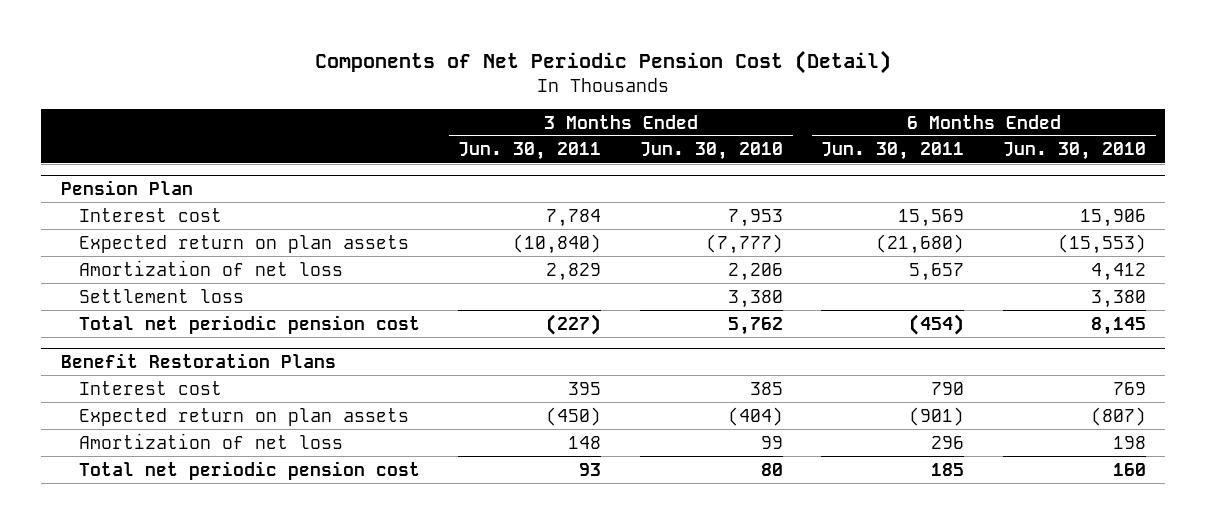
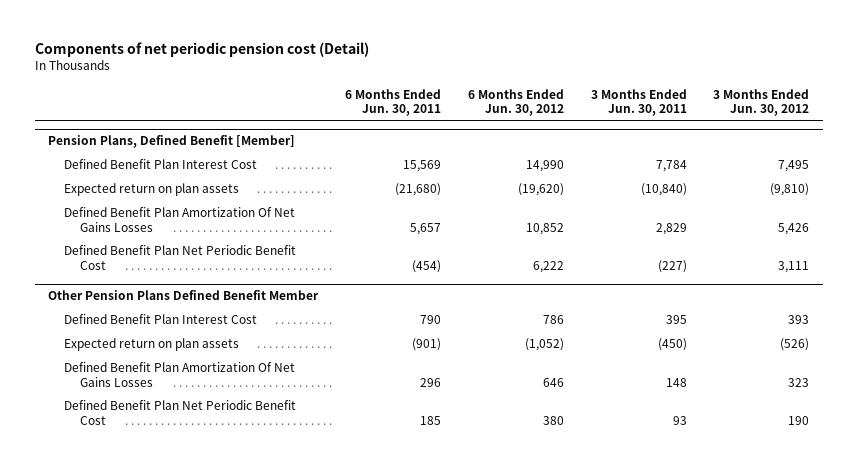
[315,50,892,75] Components of Net Periodic Pension Cost (Detail) -> [34,41,369,57] Components of net periodic pension cost (Detail)
[639,142,783,161] Jun. 30, 2010 -> none
[1003,142,1147,161] Jun. 30, 2010 -> none
none -> [467,88,564,117] 6 Months Ended Jun. 30, 2012
none -> [713,88,810,117] 3 Months Ended Jun. 30, 2012
[60,179,193,195] Pension Plan -> none
none -> [48,135,296,149] Pension Plans, Defined Benefit [Member]
[78,207,222,222] Interest cost -> [64,159,258,170] Defined Benefit Plan Interest Cost
[78,288,244,303] Settlement loss -> none
[60,352,336,368] Benefit Restoration Plans -> none
[78,259,343,276] Amortization of net loss -> [64,207,296,232] Defined Benefit Plan Amortization Of Net Gains Losses
[78,314,420,334] Total net periodic pension cost -> [64,245,297,270] Defined Benefit Plan Net Periodic Benefit Cost
none -> [48,290,320,301] Other Pension Plans Defined Benefit Member
[78,380,222,395] Interest cost -> [64,314,258,325] Defined Benefit Plan Interest Cost
[78,432,343,449] Amortization of net loss -> [64,362,296,387] Defined Benefit Plan Amortization Of Net Gains Losses
[78,460,420,480] Total net periodic pension cost -> [64,400,297,425] Defined Benefit Plan Net Periodic Benefit Cost

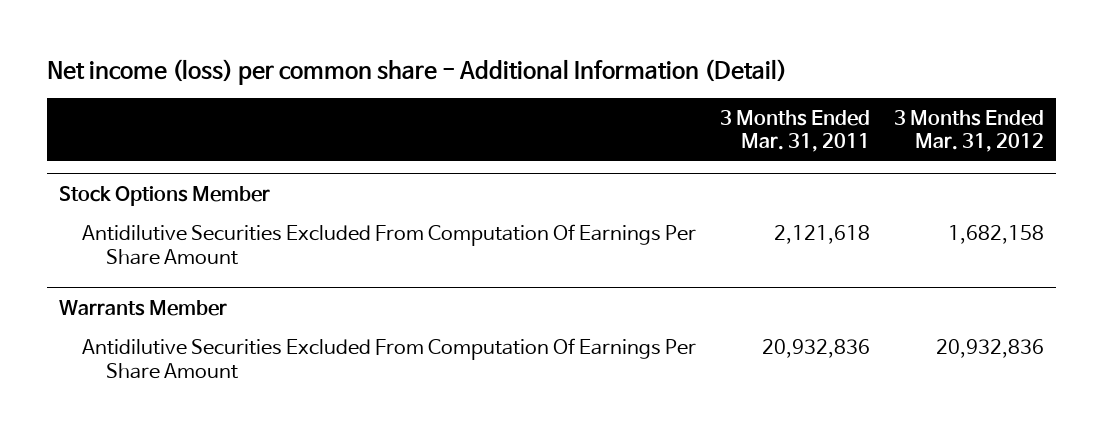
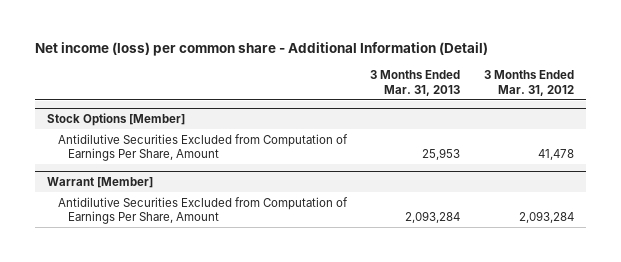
[720,109,871,153] 3 Months Ended Mar. 31, 2011 -> none
none -> [370,70,461,96] 3 Months Ended Mar. 31, 2013
[58,185,270,206] Stock Options Member -> [47,112,186,126] Stock Options [Member]
[82,223,697,265] Antidilutive Securities Excluded From Computation Of Earnings Per Share Amount -> [57,133,348,162] Antidilutive Securities Excluded from Computation of Earnings Per Share, Amount
[948,224,1045,244] 1,682,158 -> [538,149,575,161] 41,478
[58,299,227,316] Warrants Member -> [47,176,154,188] Warrant [Member]
[82,337,697,379] Antidilutive Securities Excluded From Computation Of Earnings Per Share Amount -> [57,196,348,225] Antidilutive Securities Excluded from Computation of Earnings Per Share, Amount
[936,338,1045,358] 20,932,836 -> [519,211,575,224] 2,093,284

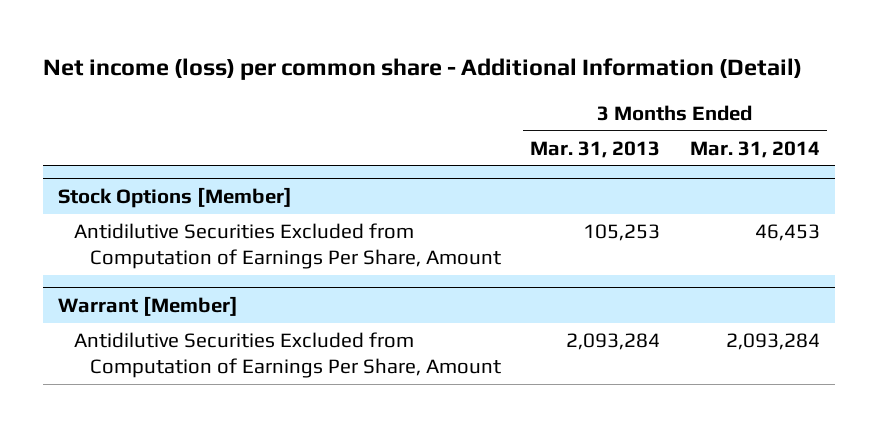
[484,70,575,96] 3 Months Ended Mar. 31, 2012 -> none
none -> [689,140,820,158] Mar. 31, 2014
[422,148,461,161] 25,953 -> [583,224,661,242] 105,253

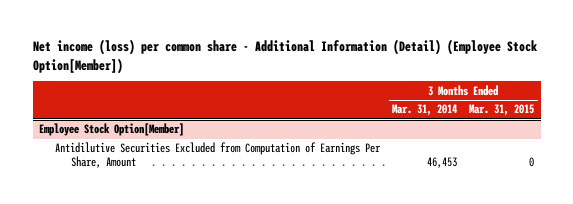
[43,58,803,81] Net income (loss) per common share - Additional Information (Detail) -> [32,39,537,74] Net income (loss) per common share - Additional Information (Detail) (Employee Stock Option[Member])
[530,140,661,158] Mar. 31, 2013 -> none
none -> [469,104,535,117] Mar. 31, 2015
[58,187,293,209] Stock Options [Member] -> [38,123,184,137] Employee Stock Option[Member]
[58,296,239,317] Warrant [Member] -> none
[73,332,501,378] Antidilutive Securities Excluded from Computation of Earnings Per Share, Amount -> none

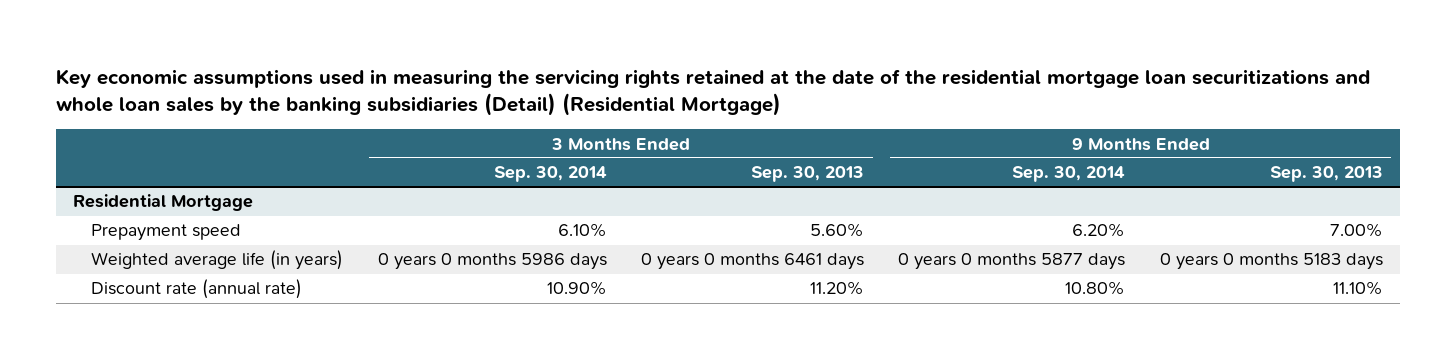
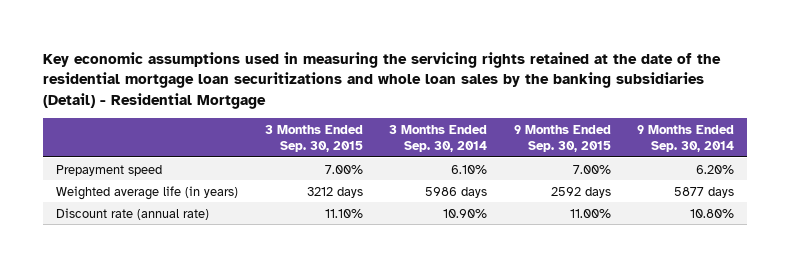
[55,68,1370,117] Key economic assumptions used in measuring the servicing rights retained at the date of the residential mortgage loan securitizations and whole loan sales by the banking subsidiaries (Detail) (Residential Mortgage) -> [43,51,722,109] Key economic assumptions used in measuring the servicing rights retained at the date of the residential mortgage loan securitizations and whole loan sales by the banking subsidiaries (Detail) - Residential Mortgage
[750,166,864,183] Sep. 30, 2013 -> none
[1269,166,1383,183] Sep. 30, 2013 -> none
none -> [264,124,363,153] 3 Months Ended Sep. 30, 2015
none -> [513,124,611,153] 9 Months Ended Sep. 30, 2015
[73,194,254,212] Residential Mortgage -> none
[377,253,607,271] 0 years 0 months 5986 days -> [425,186,488,198] 5986 days
[898,253,1126,271] 0 years 0 months 5877 days -> [674,186,735,198] 5877 days

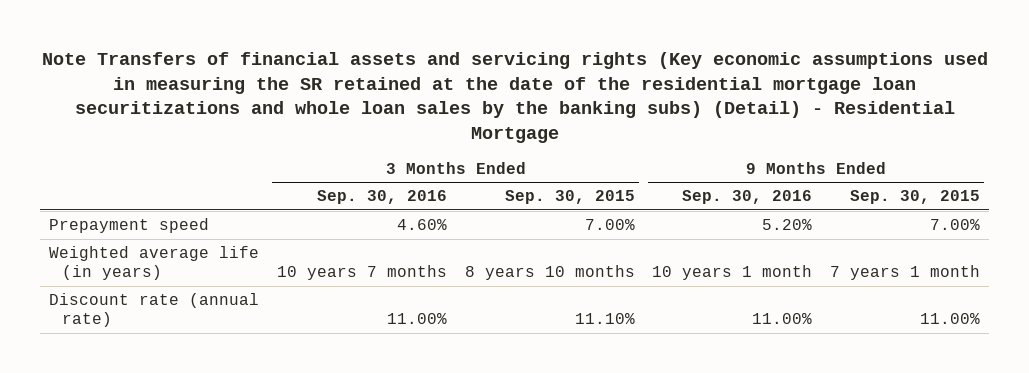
[43,51,722,109] Key economic assumptions used in measuring the servicing rights retained at the date of the residential mortgage loan securitizations and whole loan sales by the banking subsidiaries (Detail) - Residential Mortgage -> [41,51,988,143] Note Transfers of financial assets and servicing rights (Key economic assumptions used in measuring the SR retained at the date of the residential mortgage loan securitizations and whole loan sales by the banking subs) (Detail) - Residential Mortgage
[389,124,488,153] 3 Months Ended Sep. 30, 2014 -> none
[637,124,735,153] 9 Months Ended Sep. 30, 2014 -> none
none -> [316,190,447,205] Sep. 30, 2016
none -> [682,190,813,205] Sep. 30, 2016
[306,186,363,198] 3212 days -> [464,265,635,281] 8 years 10 months
[550,186,611,198] 2592 days -> [830,265,981,281] 7 years 1 month

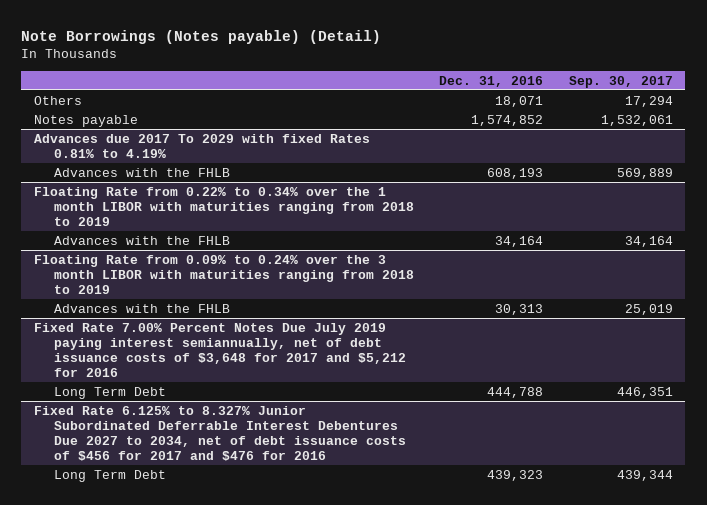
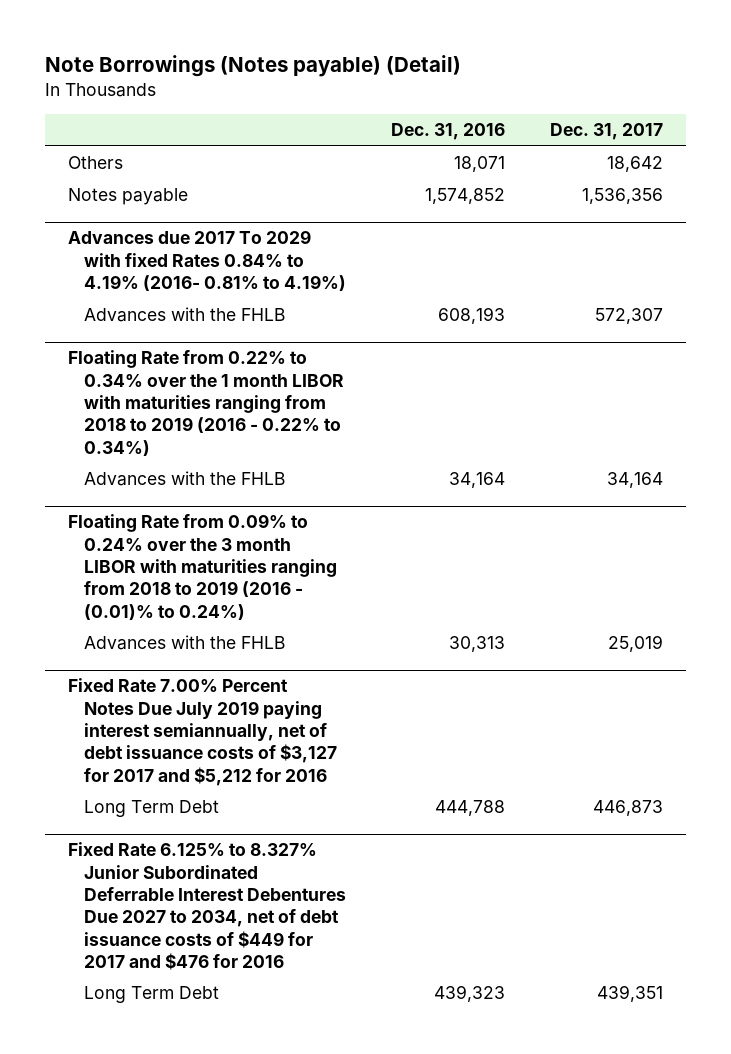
[568,75,673,88] Sep. 30, 2017 -> none
none -> [550,123,664,141] Dec. 31, 2017
[34,133,371,158] Advances due 2017 To 2029 with fixed Rates 0.81% to 4.19% -> [67,230,347,292] Advances due 2017 To 2029 with fixed Rates 0.84% to 4.19% (2016- 0.81% to 4.19%)
[34,186,414,226] Floating Rate from 0.22% to 0.34% over the 1 month LIBOR with maturities ranging from 2018 to 2019 -> [67,350,345,456] Floating Rate from 0.22% to 0.34% over the 1 month LIBOR with maturities ranging from 2018 to 2019 (2016 - 0.22% to 0.34%)
[34,254,414,294] Floating Rate from 0.09% to 0.24% over the 3 month LIBOR with maturities ranging from 2018 to 2019 -> [67,514,338,620] Floating Rate from 0.09% to 0.24% over the 3 month LIBOR with maturities ranging from 2018 to 2019 (2016 - (0.01)% to 0.24%)
[34,322,406,377] Fixed Rate 7.00% Percent Notes Due July 2019 paying interest semiannually, net of debt issuance costs of $3,648 for 2017 and $5,212 for 2016 -> [67,678,338,786] Fixed Rate 7.00% Percent Notes Due July 2019 paying interest semiannually, net of debt issuance costs of $3,127 for 2017 and $5,212 for 2016
[34,405,406,461] Fixed Rate 6.125% to 8.327% Junior Subordinated Deferrable Interest Debentures Due 2027 to 2034, net of debt issuance costs of $456 for 2017 and $476 for 2016 -> [67,842,347,970] Fixed Rate 6.125% to 8.327% Junior Subordinated Deferrable Interest Debentures Due 2027 to 2034, net of debt issuance costs of $449 for 2017 and $476 for 2016

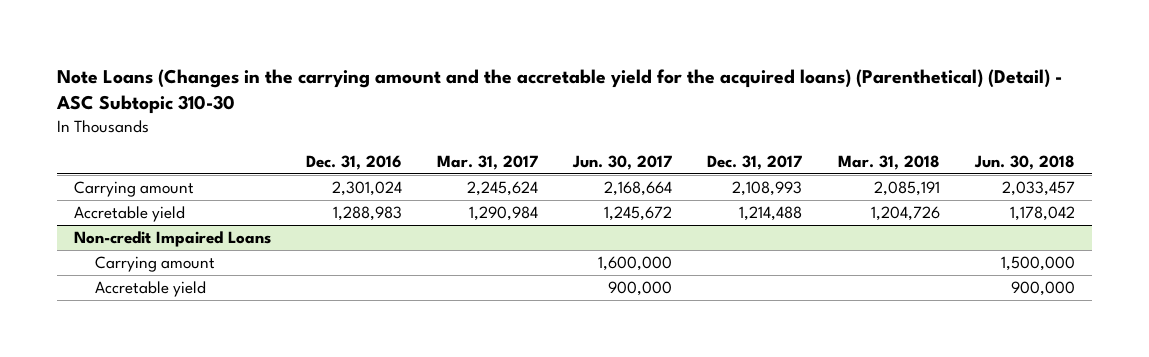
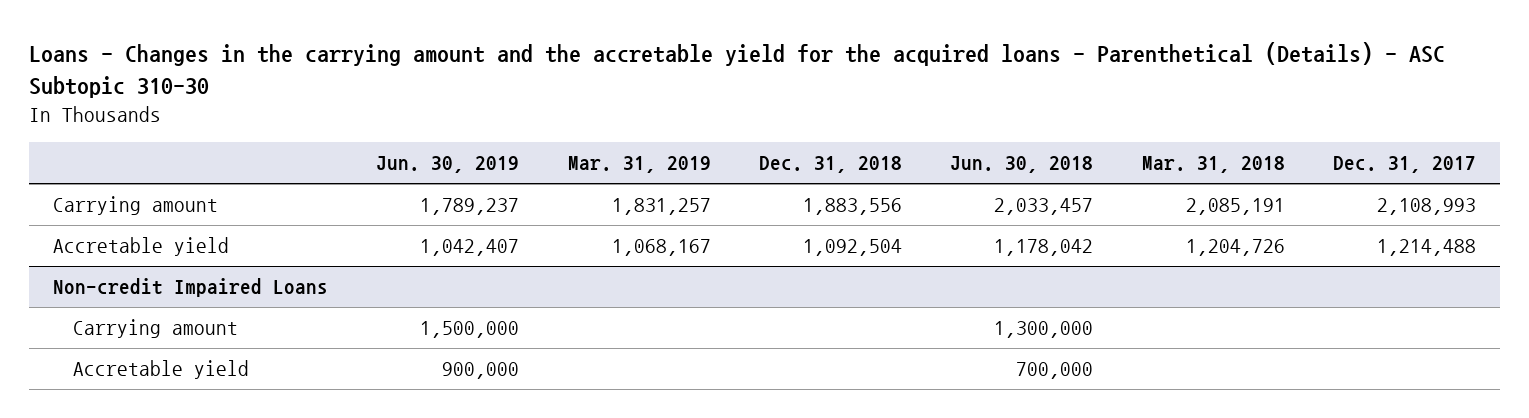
[55,68,1062,114] Note Loans (Changes in the carrying amount and the accretable yield for the acquired loans) (Parenthetical) (Detail) - ASC Subtopic 310-30 -> [28,41,1445,99] Loans - Changes in the carrying amount and the accretable yield for the acquired loans - Parenthetical (Details) - ASC Subtopic 310-30
[306,154,403,170] Dec. 31, 2016 -> none
[437,154,539,170] Mar. 31, 2017 -> none
[572,154,673,170] Jun. 30, 2017 -> none
none -> [376,156,520,174] Jun. 30, 2019
none -> [567,156,711,174] Mar. 31, 2019
none -> [758,156,902,174] Dec. 31, 2018
[1000,256,1075,272] 1,500,000 -> [994,321,1094,339] 1,300,000
[1010,281,1075,297] 900,000 -> [1016,362,1094,380] 700,000

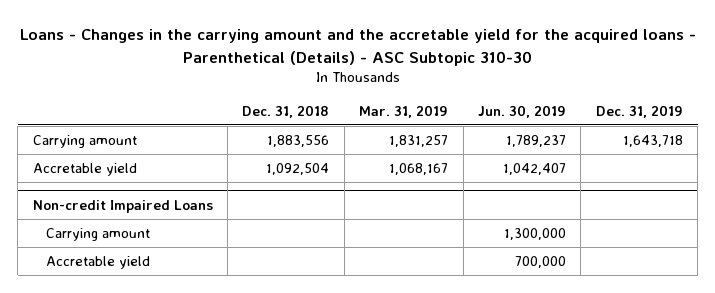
[950,156,1094,174] Jun. 30, 2018 -> none
[1141,156,1285,174] Mar. 31, 2018 -> none
[1333,156,1477,174] Dec. 31, 2017 -> none
none -> [595,104,683,118] Dec. 31, 2019
[420,321,520,339] 1,500,000 -> [504,227,567,240] 1,300,000
[442,362,520,380] 900,000 -> [515,255,567,268] 700,000

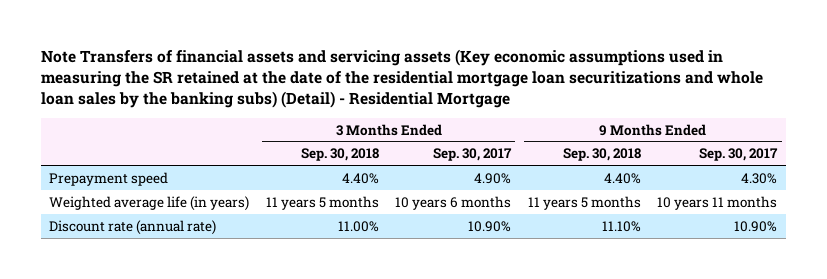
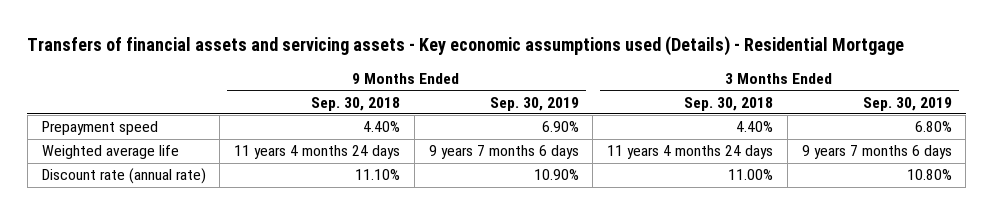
[40,49,763,109] Note Transfers of financial assets and servicing assets (Key economic assumptions used in measuring the SR retained at the date of the residential mortgage loan securitizations and whole loan sales by the banking subs) (Detail) - Residential Mortgage -> [27,36,905,57] Transfers of financial assets and servicing assets - Key economic assumptions used (Details) - Residential Mortgage
[433,148,513,162] Sep. 30, 2017 -> none
[699,148,779,162] Sep. 30, 2017 -> none
none -> [489,96,579,111] Sep. 30, 2019
none -> [862,96,952,111] Sep. 30, 2019
[49,195,250,211] Weighted average life (in years) -> [41,145,179,160] Weighted average life
[265,195,379,210] 11 years 5 months -> [607,145,774,160] 11 years 4 months 24 days
[527,195,641,210] 11 years 5 months -> [234,145,401,160] 11 years 4 months 24 days

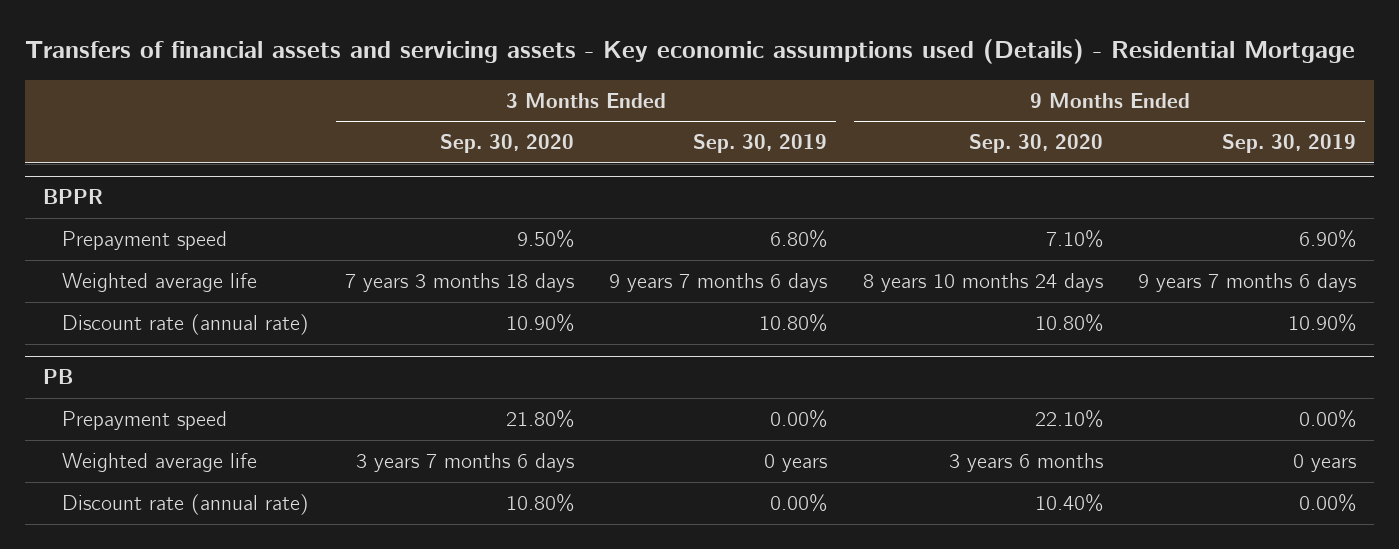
[311,96,401,111] Sep. 30, 2018 -> none
[684,96,774,111] Sep. 30, 2018 -> none
none -> [439,134,574,154] Sep. 30, 2020
none -> [968,134,1103,154] Sep. 30, 2020
none -> [43,189,104,205] BPPR
none -> [43,369,74,385] PB
none -> [62,411,228,431] Prepayment speed
none -> [62,453,258,473] Weighted average life
none -> [62,494,310,516] Discount rate (annual rate)

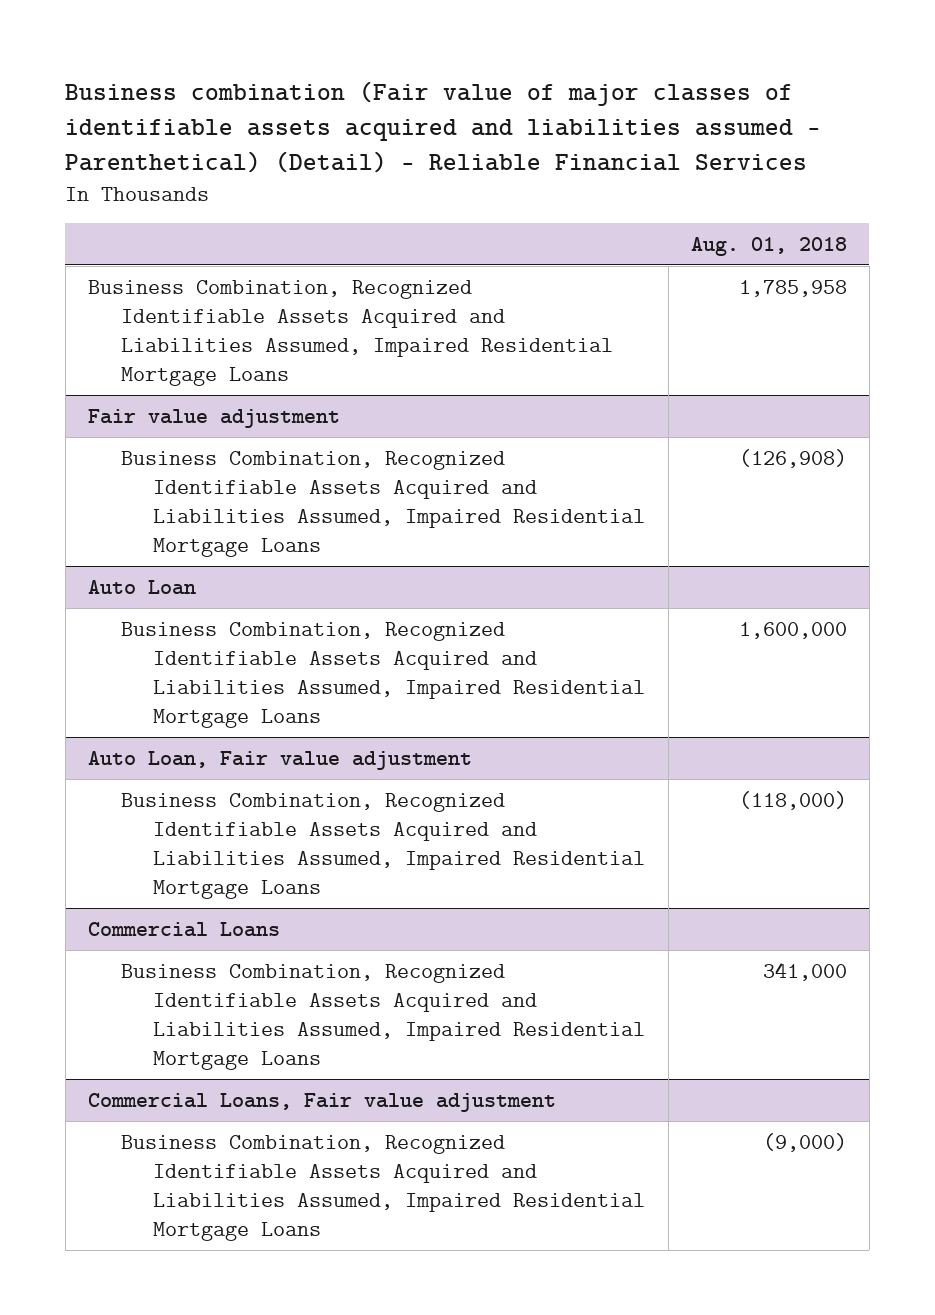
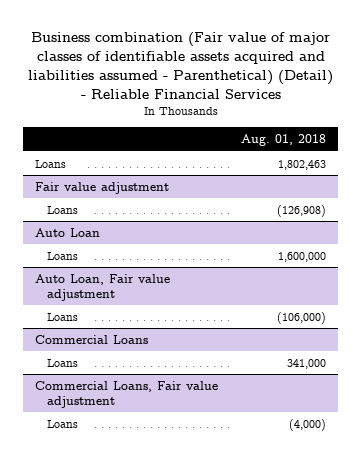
[87,279,613,386] Business Combination, Recognized Identifiable Assets Acquired and Liabilities Assumed, Impaired Residential Mortgage Loans -> none
none -> [34,159,66,168] Loans
[120,450,646,557] Business Combination, Recognized Identifiable Assets Acquired and Liabilities Assumed, Impaired Residential Mortgage Loans -> [46,205,78,214] Loans
[120,621,646,728] Business Combination, Recognized Identifiable Assets Acquired and Liabilities Assumed, Impaired Residential Mortgage Loans -> [46,251,78,260] Loans
[120,792,646,899] Business Combination, Recognized Identifiable Assets Acquired and Liabilities Assumed, Impaired Residential Mortgage Loans -> none
none -> [46,312,78,321] Loans
[120,963,646,1070] Business Combination, Recognized Identifiable Assets Acquired and Liabilities Assumed, Impaired Residential Mortgage Loans -> [46,358,78,367] Loans
[120,1134,646,1241] Business Combination, Recognized Identifiable Assets Acquired and Liabilities Assumed, Impaired Residential Mortgage Loans -> none
none -> [46,419,78,428] Loans

